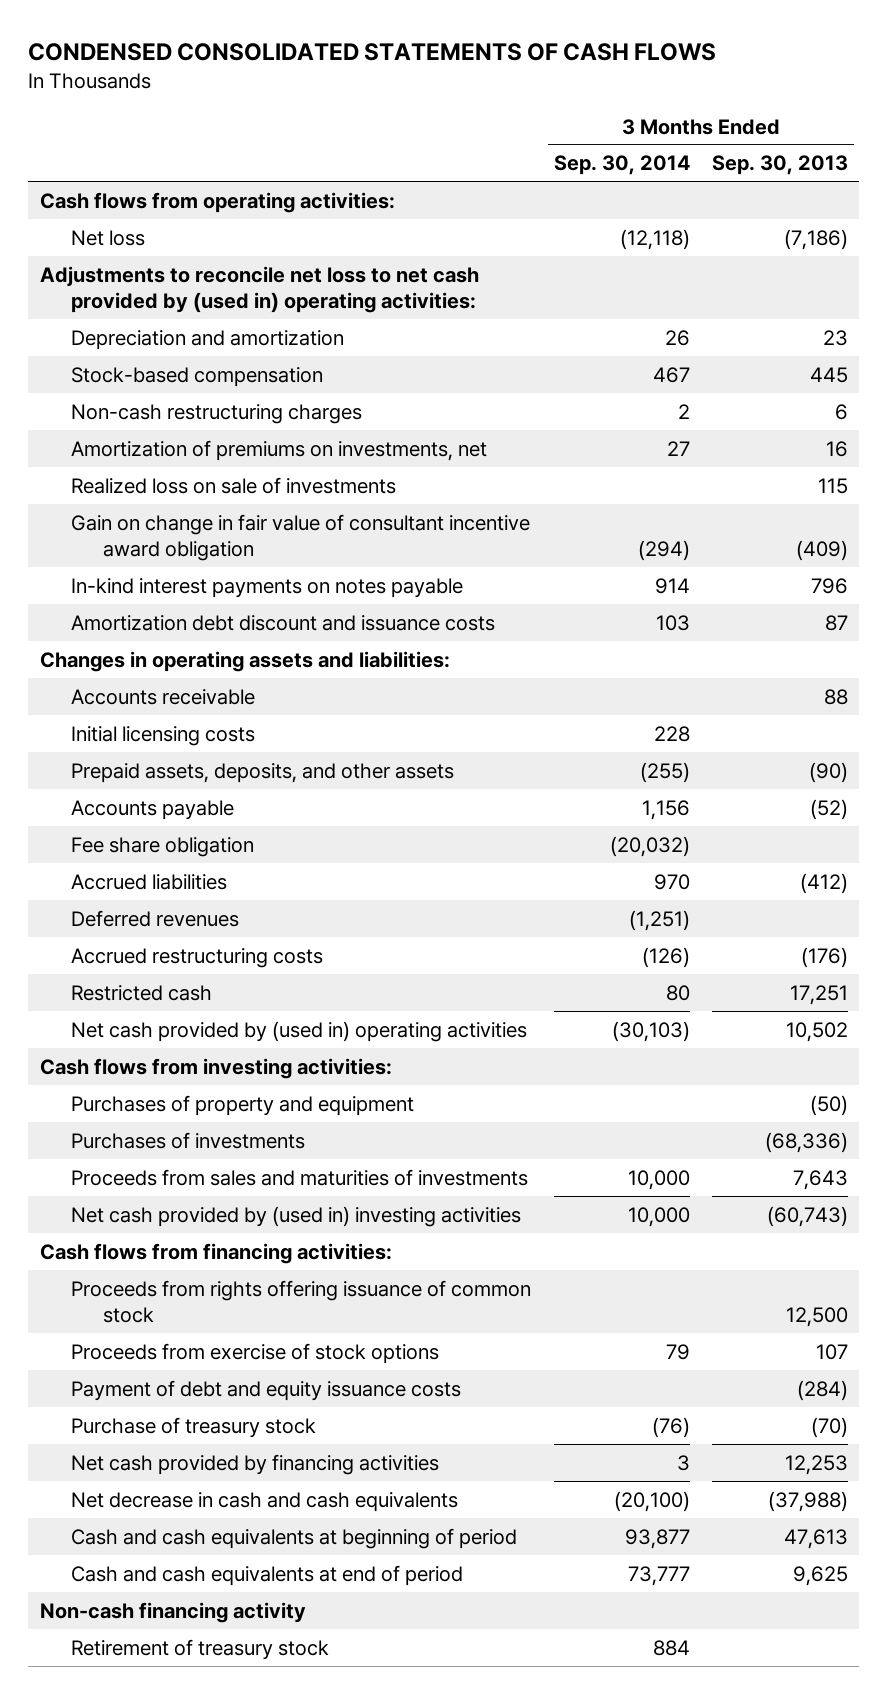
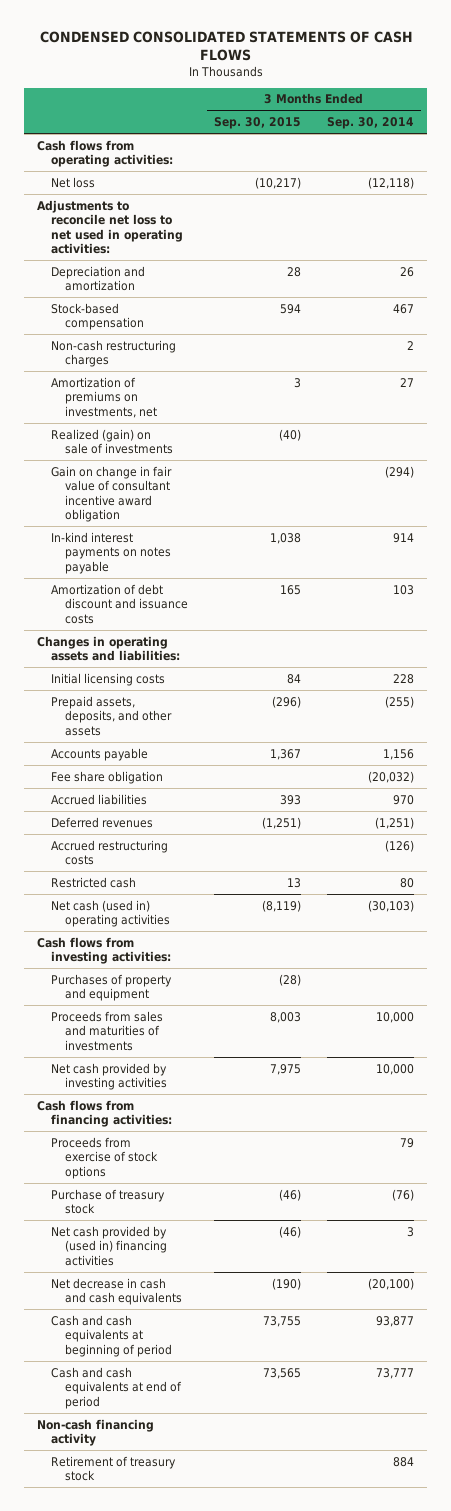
[712,155,849,176] Sep. 30, 2013 -> none
none -> [213,117,301,130] Sep. 30, 2015
[39,265,479,313] Adjustments to reconcile net loss to net cash provided by (used in) operating activities: -> [37,199,183,255] Adjustments to reconcile net loss to net used in operating activities:
[71,476,397,494] Realized loss on sale of investments -> [50,428,173,455] Realized (gain) on sale of investments
[71,614,496,631] Amortization debt discount and issuance costs -> [50,583,188,624] Amortization of debt discount and issuance costs
[71,688,256,705] Accounts receivable -> none
[71,1020,528,1042] Net cash provided by (used in) operating activities -> [50,899,170,928] Net cash (used in) operating activities
[71,1131,306,1149] Purchases of investments -> none
[71,1205,522,1227] Net cash provided by (used in) investing activities -> [50,1062,167,1091] Net cash provided by investing activities
[71,1279,532,1323] Proceeds from rights offering issuance of common stock -> none
[71,1379,462,1401] Payment of debt and equity issuance costs -> none
[71,1453,440,1475] Net cash provided by financing activities -> [50,1225,167,1266] Net cash provided by (used in) financing activities

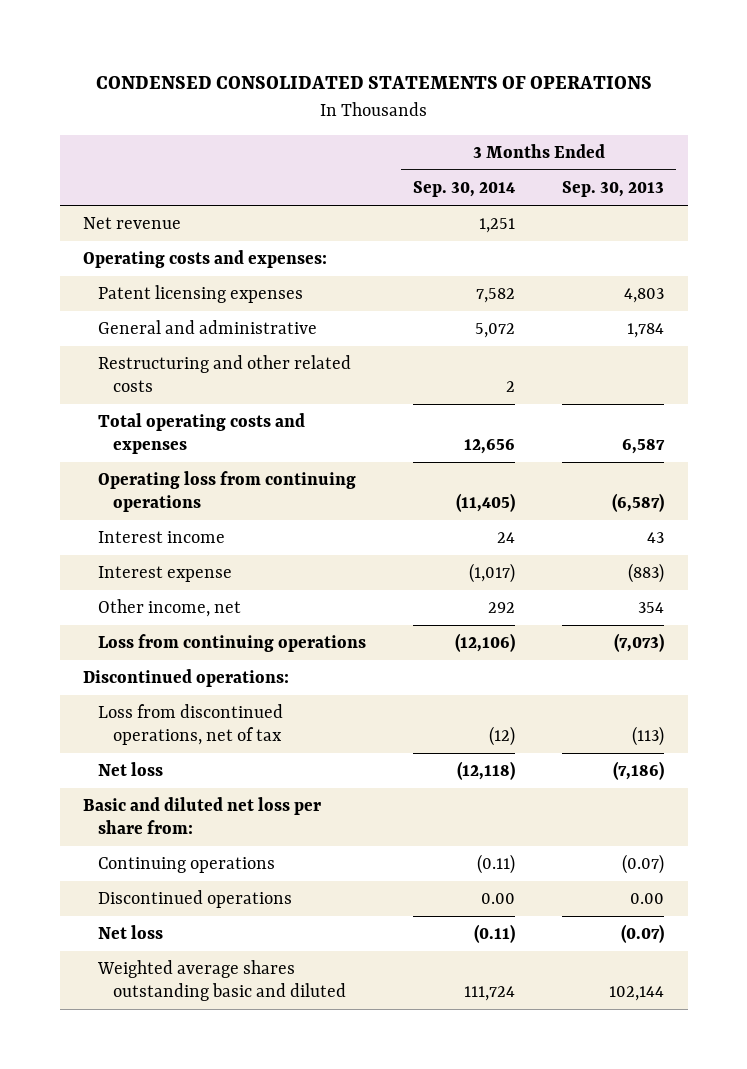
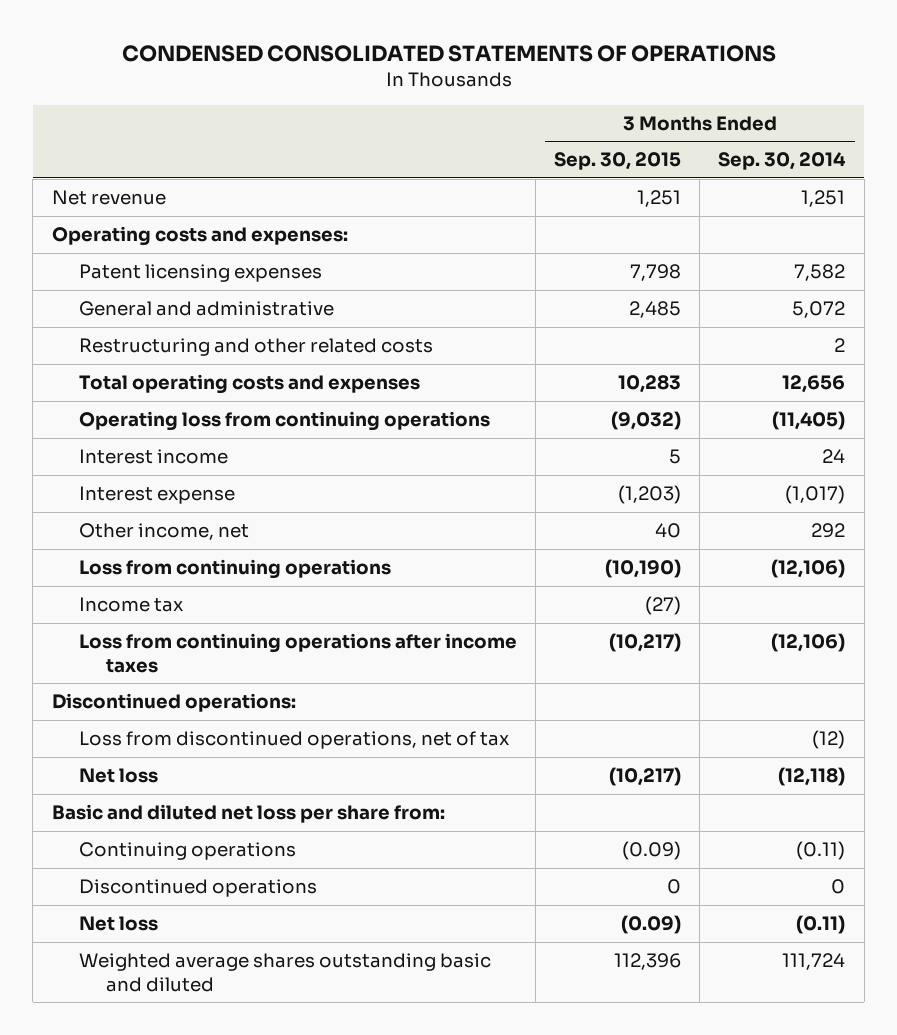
[562,181,665,198] Sep. 30, 2013 -> none
none -> [554,152,682,171] Sep. 30, 2015
none -> [78,596,183,612] Income tax
none -> [78,632,517,673] Loss from continuing operations after income taxes
[481,893,516,905] 0.00 -> [831,878,846,894] 0

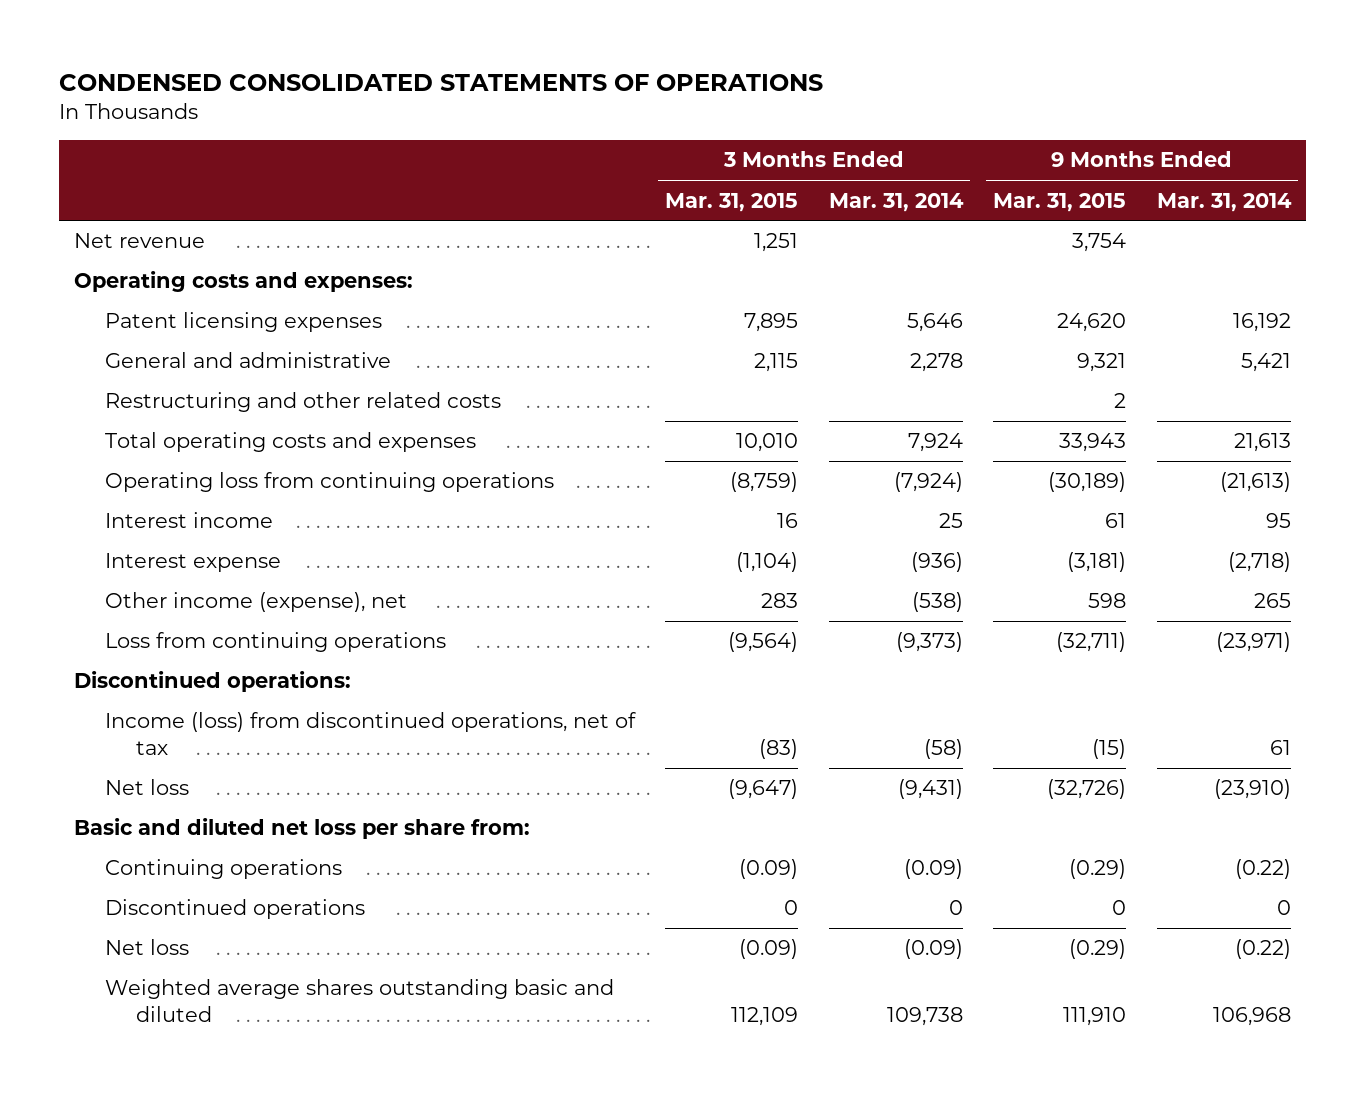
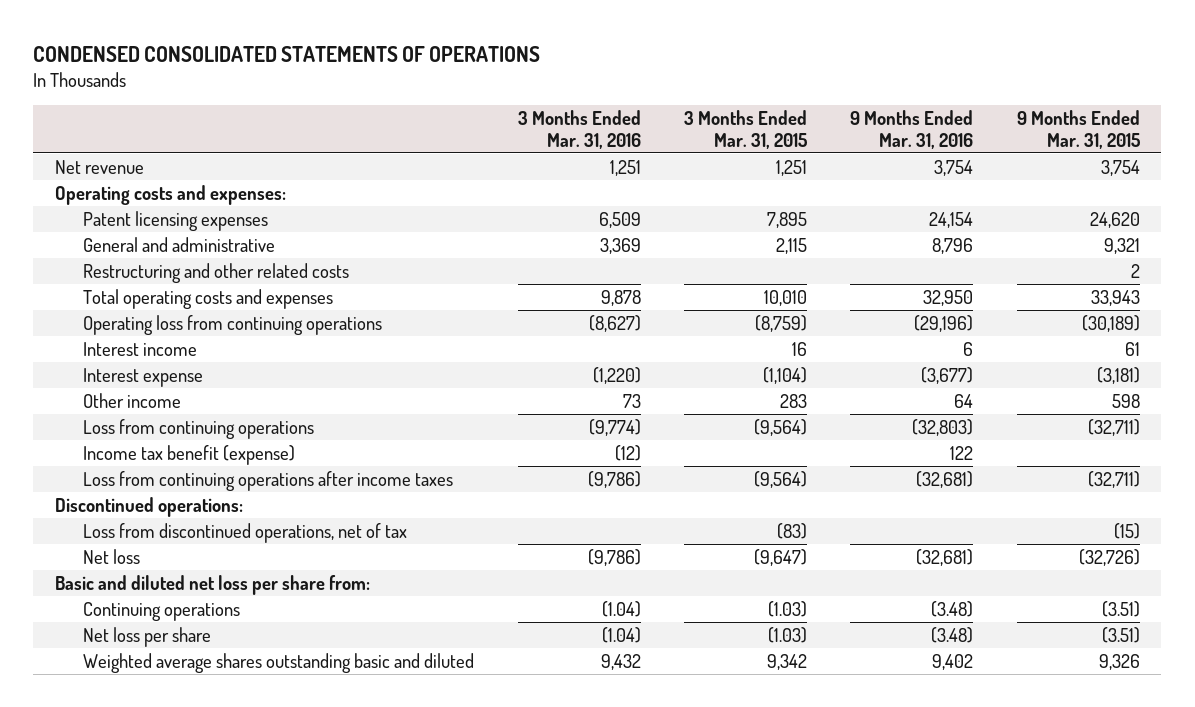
[828,192,964,212] Mar. 31, 2014 -> none
[1156,192,1292,212] Mar. 31, 2014 -> none
none -> [517,109,641,149] 3 Months Ended Mar. 31, 2016
none -> [850,109,974,149] 9 Months Ended Mar. 31, 2016
[104,592,407,613] Other income (expense), net -> [83,392,182,408] Other income
none -> [83,444,296,465] Income tax benefit (expense)
none -> [83,470,454,491] Loss from continuing operations after income taxes
[104,712,636,756] Income (loss) from discontinued operations, net of tax -> [83,522,408,543] Loss from discontinued operations, net of tax
[104,899,365,920] Discontinued operations -> none
[739,859,799,880] (0.09) -> [767,600,807,617] (1.03)
[1069,859,1127,880] (0.29) -> [1101,600,1140,617] (3.51)
[104,939,189,956] Net loss -> [83,626,212,647] Net loss per share
[739,939,799,960] (0.09) -> [767,626,807,643] (1.03)
[1069,939,1127,960] (0.29) -> [1101,626,1140,643] (3.51)
[731,1007,799,1027] 112,109 -> [766,653,807,670] 9,342
[1063,1007,1127,1027] 111,910 -> [1098,653,1140,670] 9,326

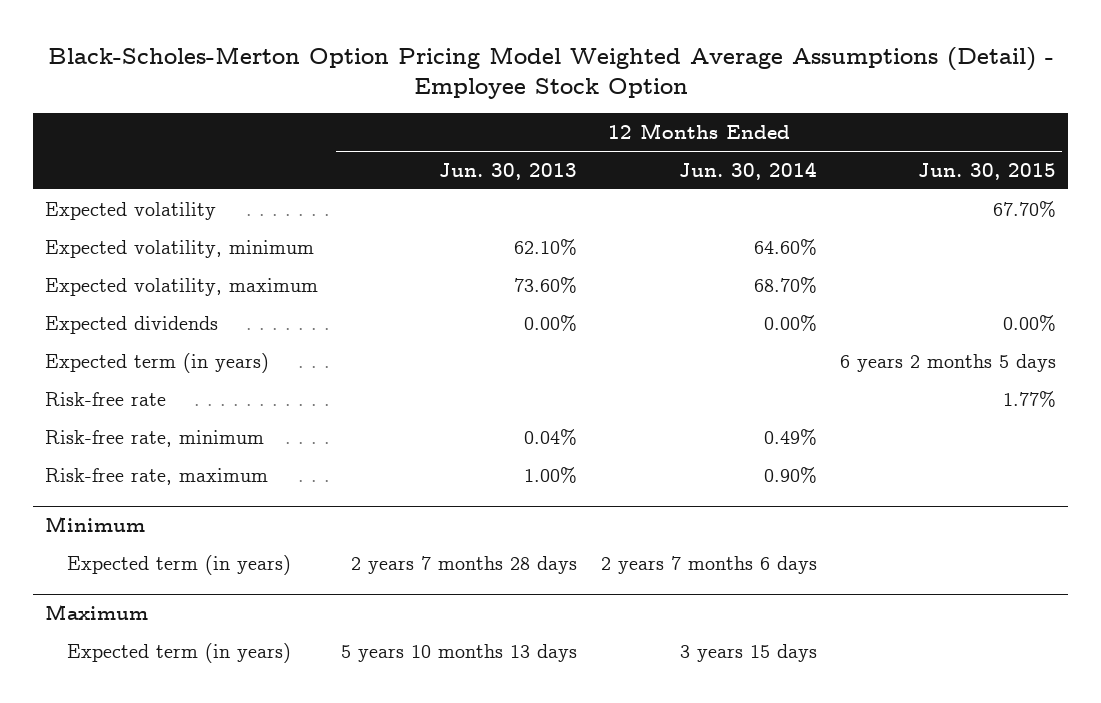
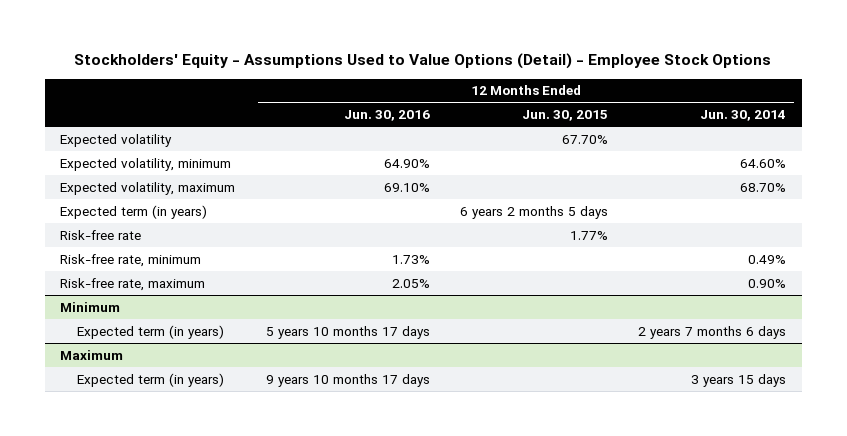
[47,46,1054,99] Black-Scholes-Merton Option Pricing Model Weighted Average Assumptions (Detail) - Employee Stock Option -> [74,53,772,70] Stockholders' Equity - Assumptions Used to Value Options (Detail) - Employee Stock Options
[439,162,578,180] Jun. 30, 2013 -> none
none -> [343,110,430,122] Jun. 30, 2016
[45,315,219,334] Expected dividends -> none

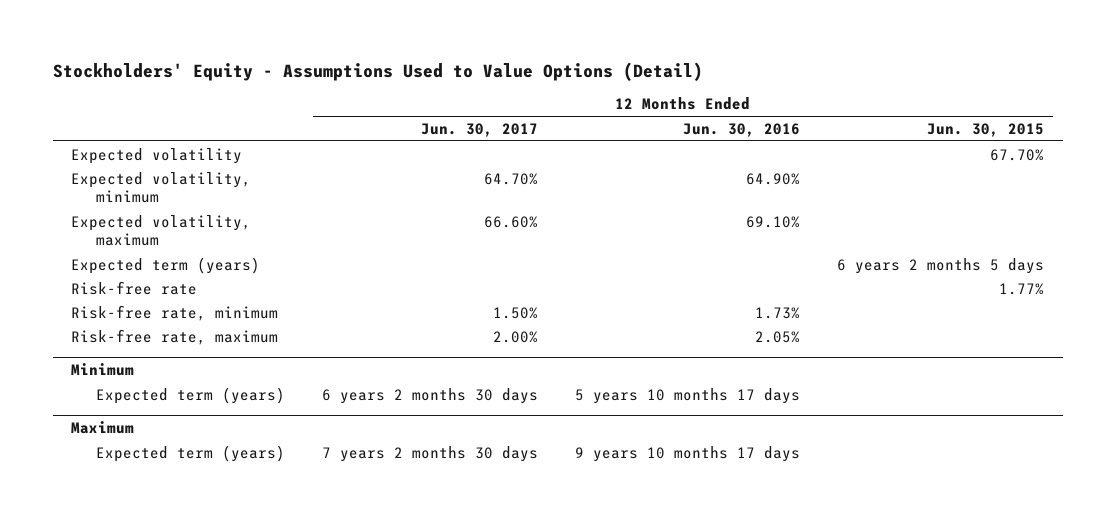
[74,53,772,70] Stockholders' Equity - Assumptions Used to Value Options (Detail) - Employee Stock Options -> [52,61,703,81] Stockholders' Equity - Assumptions Used to Value Options (Detail)
[700,110,787,122] Jun. 30, 2014 -> none
none -> [420,122,538,137] Jun. 30, 2017
[60,204,208,219] Expected term (in years) -> [71,256,261,274] Expected term (years)
[77,324,225,339] Expected term (in years) -> [95,386,285,404] Expected term (years)
[77,372,225,387] Expected term (in years) -> [95,444,285,462] Expected term (years)

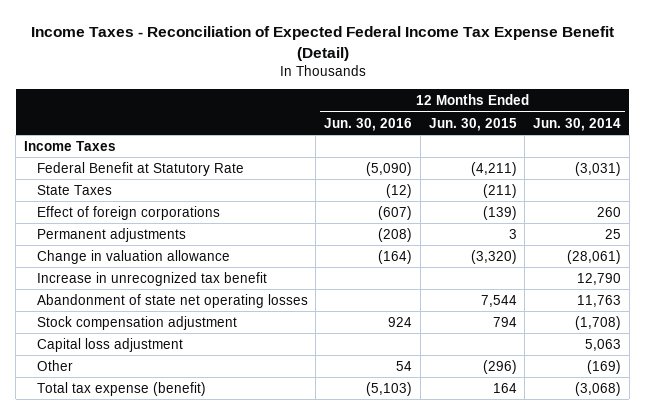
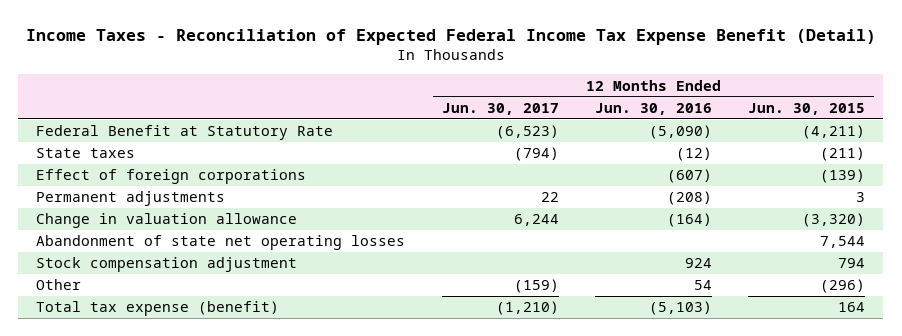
[533,117,622,131] Jun. 30, 2014 -> none
none -> [441,102,559,115] Jun. 30, 2017
[23,140,116,151] Income Taxes -> none
[36,184,112,195] State Taxes -> [36,148,136,159] State taxes
[36,271,267,286] Increase in unrecognized tax benefit -> none
[36,337,183,352] Capital loss adjustment -> none

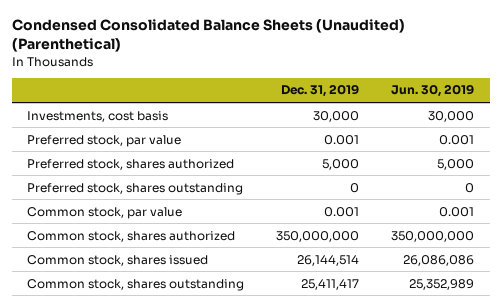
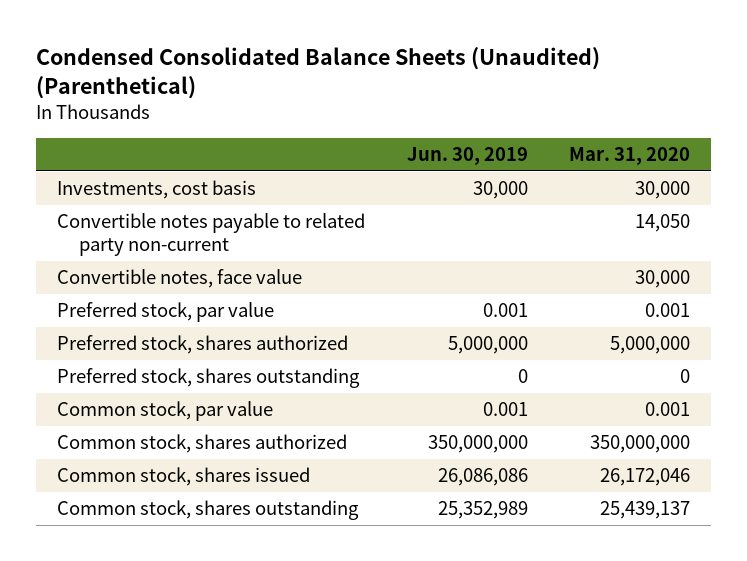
[281,84,360,98] Dec. 31, 2019 -> none
none -> [569,146,691,165] Mar. 31, 2020
none -> [56,213,365,257] Convertible notes payable to related party non-current
none -> [56,269,302,289] Convertible notes, face value
[436,158,474,170] 5,000 -> [447,336,528,355] 5,000,000

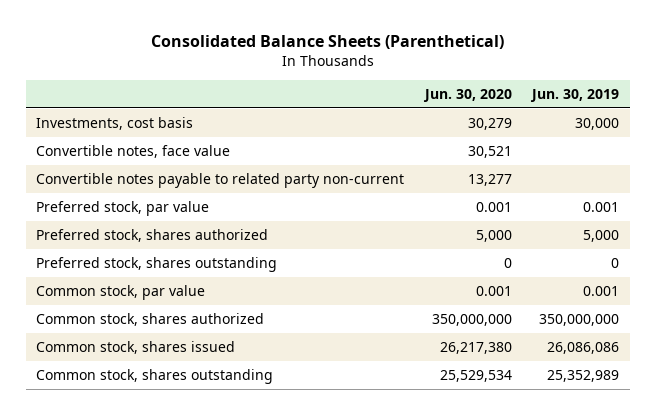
[35,46,600,99] Condensed Consolidated Balance Sheets (Unaudited) (Parenthetical) -> [150,35,504,50] Consolidated Balance Sheets (Parenthetical)
[569,146,691,165] Mar. 31, 2020 -> none
none -> [422,88,512,102] Jun. 30, 2020
[56,213,365,257] Convertible notes payable to related party non-current -> [36,173,405,189] Convertible notes payable to related party non-current
[447,336,528,355] 5,000,000 -> [583,230,620,243] 5,000

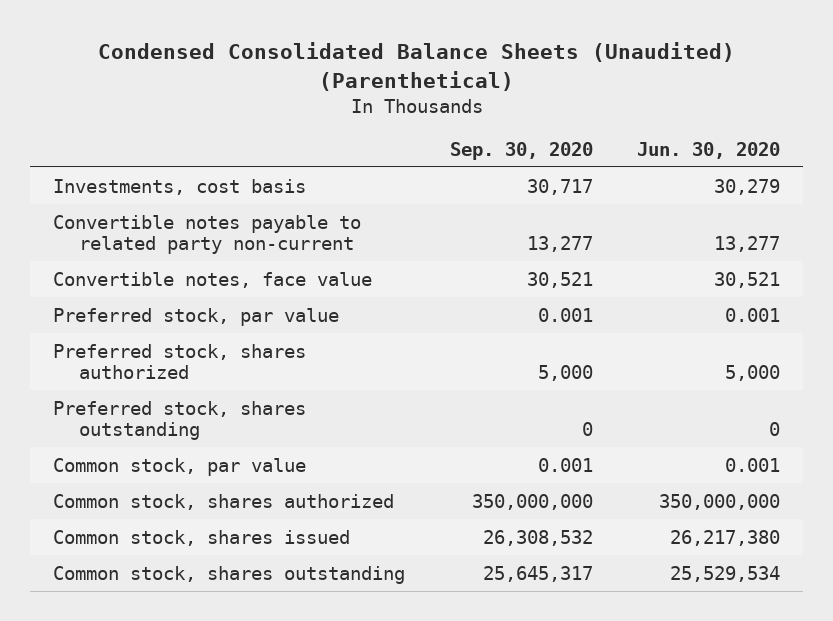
[150,35,504,50] Consolidated Balance Sheets (Parenthetical) -> [97,42,735,91] Condensed Consolidated Balance Sheets (Unaudited) (Parenthetical)
[530,88,620,102] Jun. 30, 2019 -> none
none -> [449,141,593,160] Sep. 30, 2020
[36,145,231,159] Convertible notes, face value -> [52,271,372,288] Convertible notes, face value

